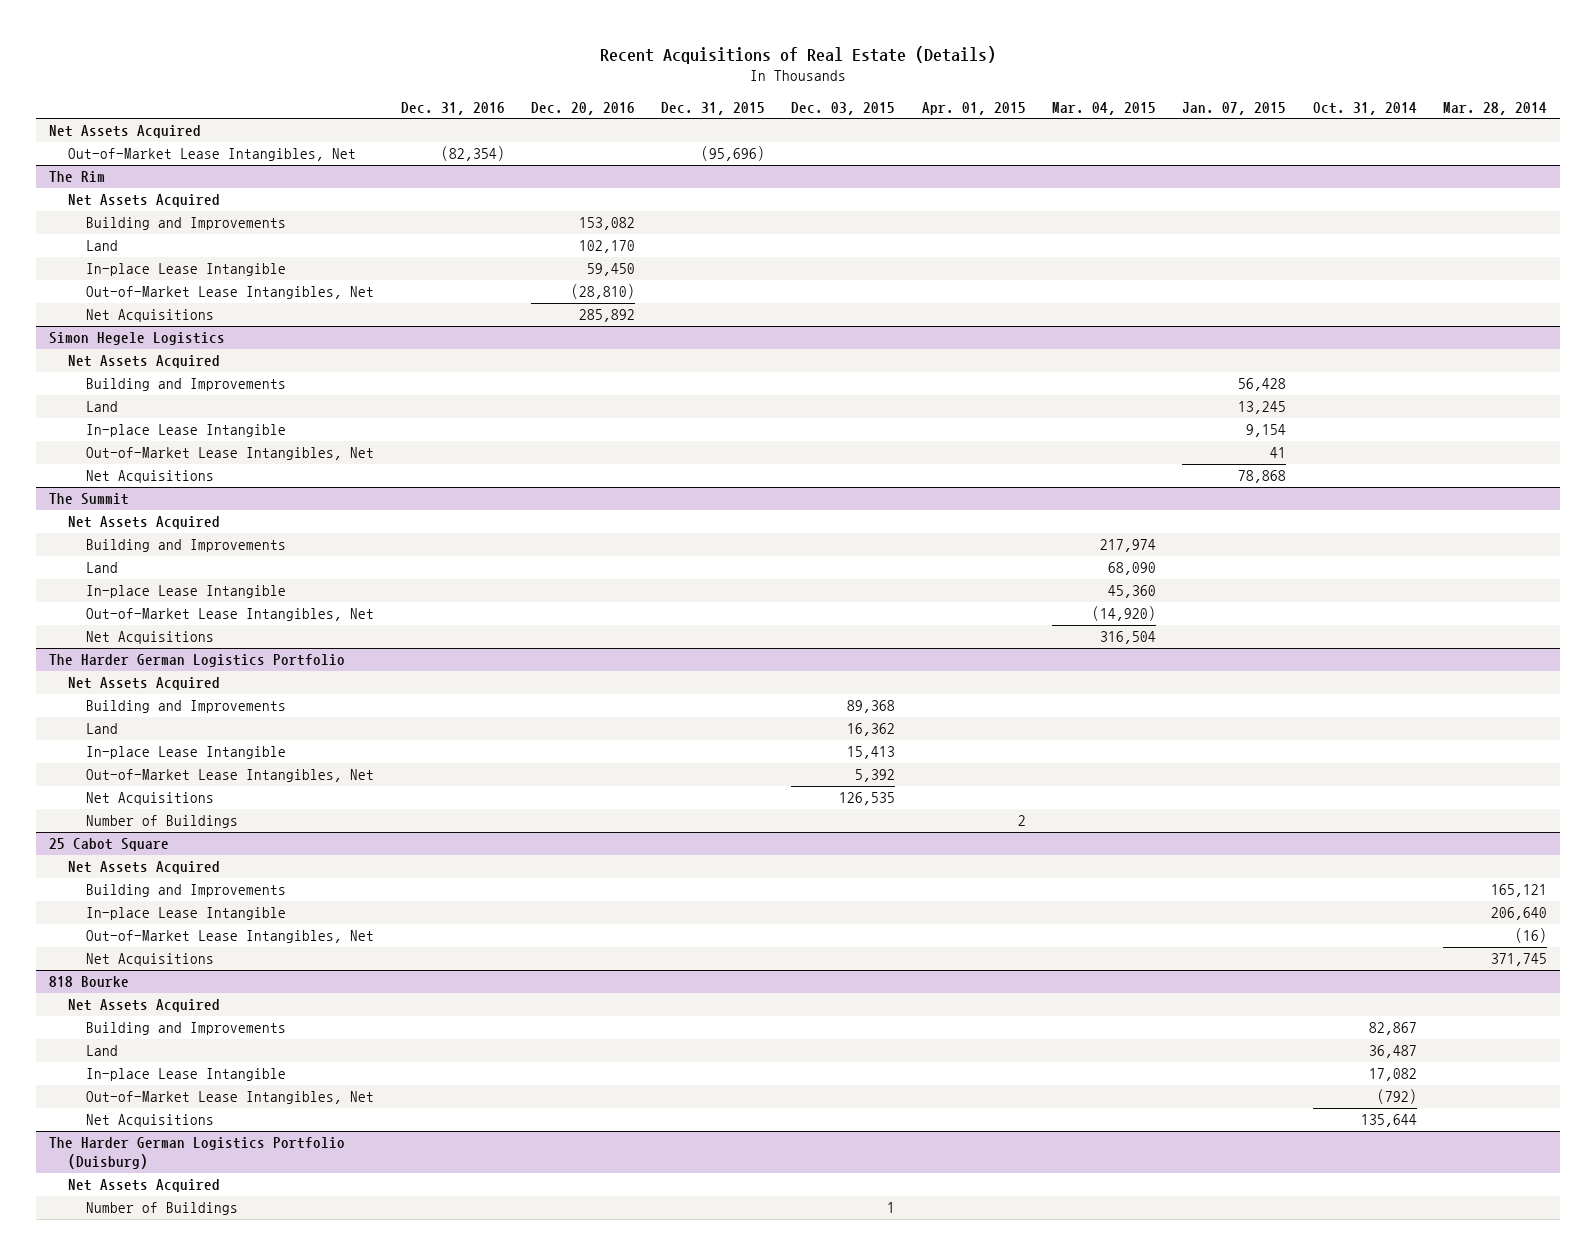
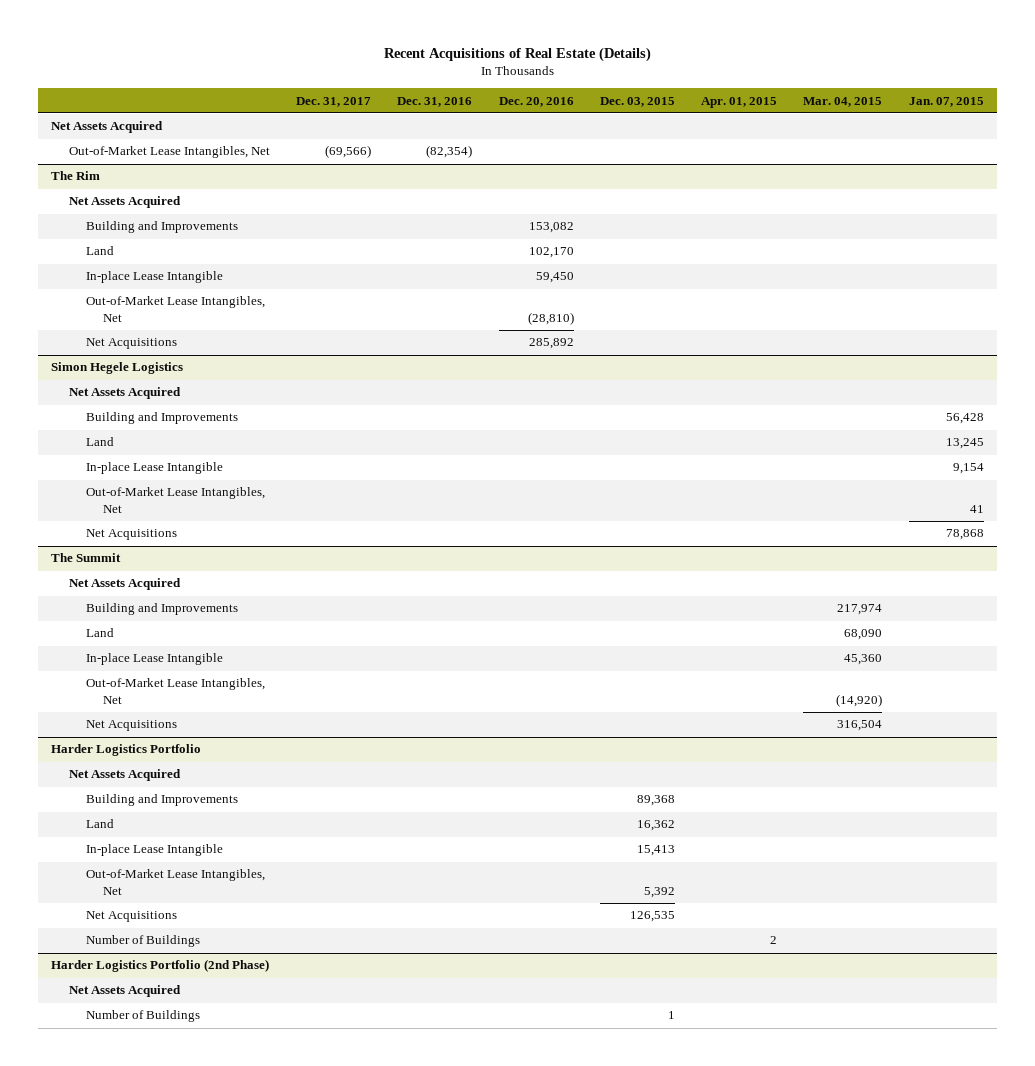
[661,101,766,115] Dec. 31, 2015 -> none
[1312,101,1417,115] Oct. 31, 2014 -> none
[1442,101,1547,115] Mar. 28, 2014 -> none
none -> [295,96,371,107] Dec. 31, 2017
[49,654,346,668] The Harder German Logistics Portfolio -> [51,744,202,757] Harder Logistics Portfolio
[49,838,170,852] 25 Cabot Square -> none
[67,861,220,875] Net Assets Acquired -> none
[86,884,287,898] Building and Improvements -> none
[86,907,287,921] In-place Lease Intangible -> none
[86,930,375,944] Out-of-Market Lease Intangibles, Net -> none
[86,953,215,967] Net Acquisitions -> none
[49,976,130,988] 818 Bourke -> none
[67,999,220,1013] Net Assets Acquired -> none
[86,1022,287,1036] Building and Improvements -> none
[86,1045,119,1057] Land -> none
[86,1068,287,1082] In-place Lease Intangible -> none
[86,1091,375,1105] Out-of-Market Lease Intangibles, Net -> none
[86,1114,215,1128] Net Acquisitions -> none
[49,1137,346,1170] The Harder German Logistics Portfolio (Duisburg) -> [51,959,270,973] Harder Logistics Portfolio (2nd Phase)

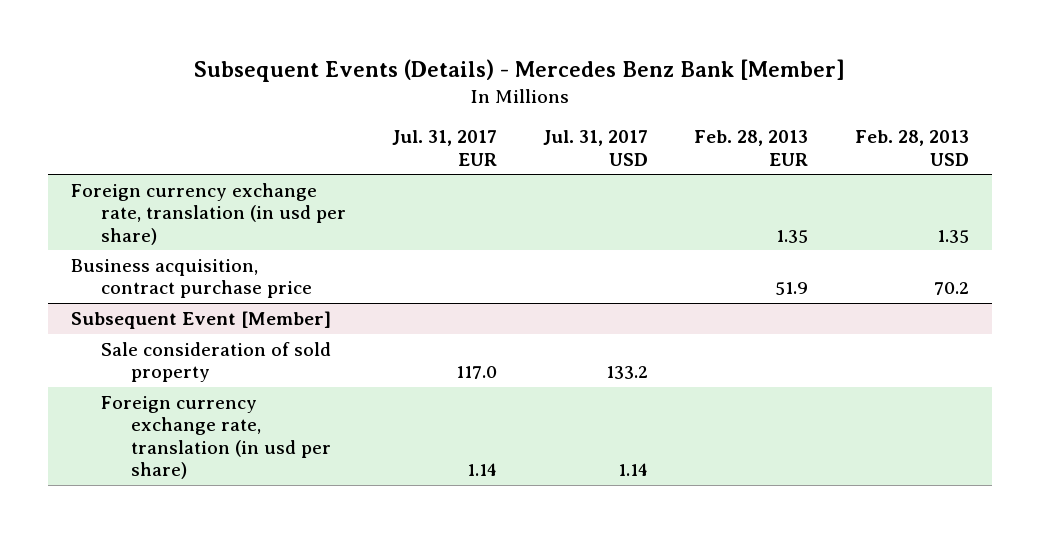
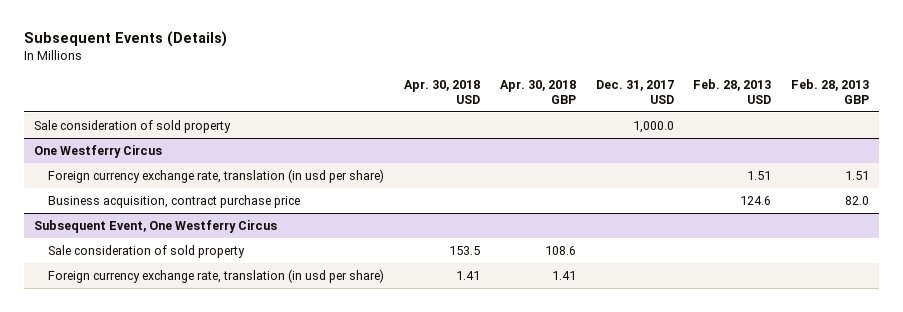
[193,58,845,82] Subsequent Events (Details) - Mercedes Benz Bank [Member] -> [23,31,227,48] Subsequent Events (Details)
[392,130,498,166] Jul. 31, 2017 EUR -> none
[543,130,649,166] Jul. 31, 2017 USD -> none
[694,130,809,166] Feb. 28, 2013 EUR -> none
none -> [404,80,481,104] Apr. 30, 2018 USD
none -> [499,80,576,104] Apr. 30, 2018 GBP
none -> [595,80,674,104] Dec. 31, 2017 USD
none -> [790,79,869,104] Feb. 28, 2013 GBP
[70,182,346,245] Foreign currency exchange rate, translation (in usd per share) -> none
[70,258,312,299] Business acquisition, contract purchase price -> none
none -> [33,119,231,133] Sale consideration of sold property
none -> [33,144,162,158] One Westferry Circus
none -> [48,168,385,183] Foreign currency exchange rate, translation (in usd per share)
none -> [48,194,301,208] Business acquisition, contract purchase price
[70,310,331,329] Subsequent Event [Member] -> [33,219,277,233] Subsequent Event, One Westferry Circus

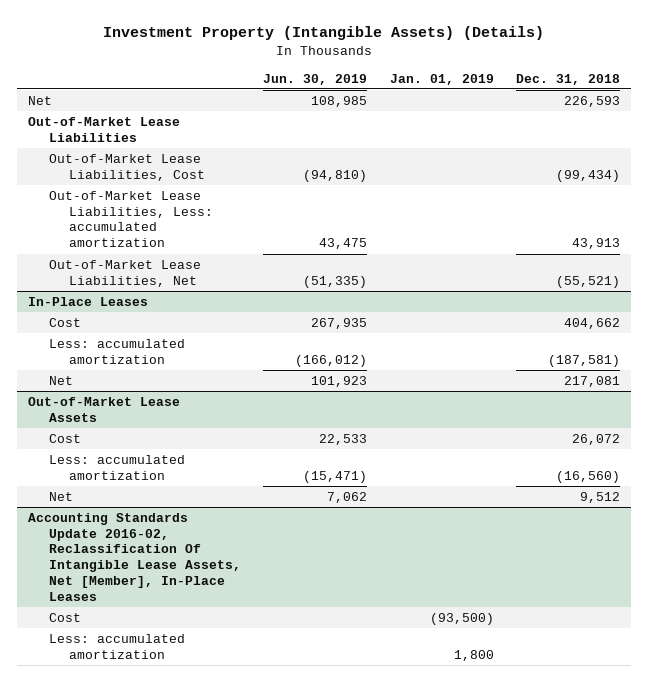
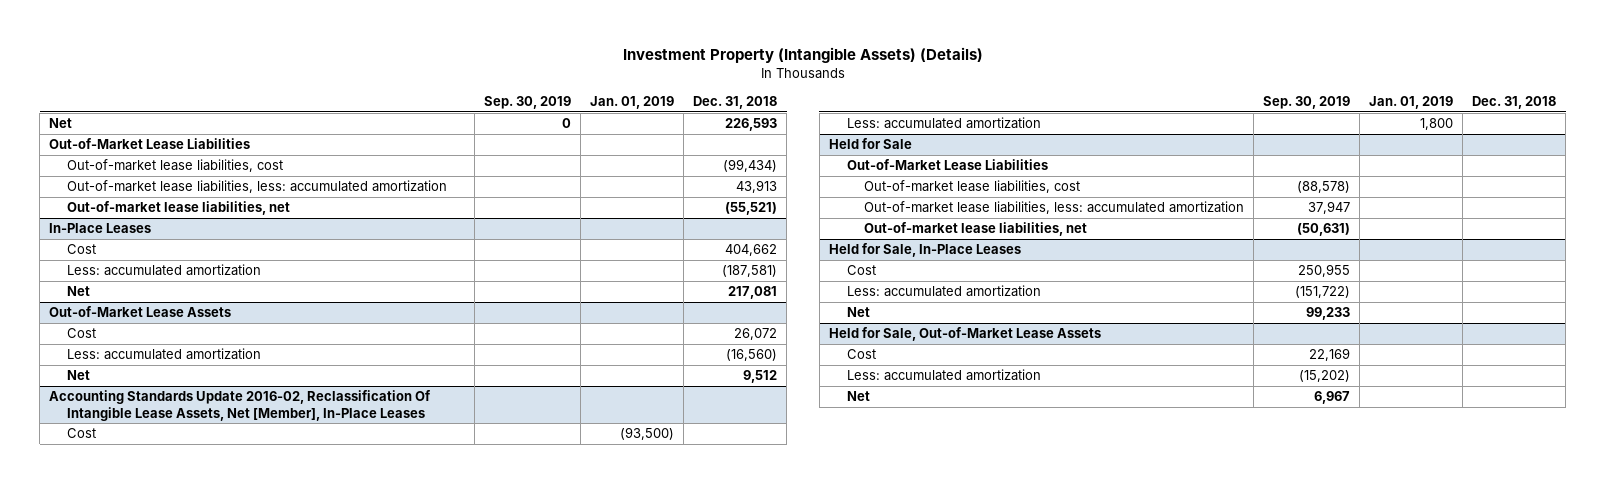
[263,73,368,85] Jun. 30, 2019 -> none
none -> [483,96,571,110] Sep. 30, 2019
[48,153,206,181] Out-of-Market Lease Liabilities, Cost -> [67,159,284,173] Out-of-market lease liabilities, cost
[48,190,214,248] Out-of-Market Lease Liabilities, Less: accumulated amortization -> [67,180,448,194] Out-of-market lease liabilities, less: accumulated amortization
[48,259,201,287] Out-of-Market Lease Liabilities, Net -> [67,201,291,216] Out-of-market lease liabilities, net
none -> [828,138,912,150] Held for Sale
none -> [846,159,1048,171] Out-of-Market Lease Liabilities
none -> [864,180,1081,194] Out-of-market lease liabilities, cost
none -> [864,201,1245,215] Out-of-market lease liabilities, less: accumulated amortization
none -> [864,222,1088,237] Out-of-market lease liabilities, net
none -> [828,243,1021,258] Held for Sale, In-Place Leases
none -> [846,265,876,276] Cost
none -> [846,285,1041,298] Less: accumulated amortization
none -> [846,307,870,318] Net
none -> [828,327,1101,342] Held for Sale, Out-of-Market Lease Assets
none -> [846,349,876,360] Cost
none -> [846,369,1041,382] Less: accumulated amortization
none -> [846,391,870,402] Net

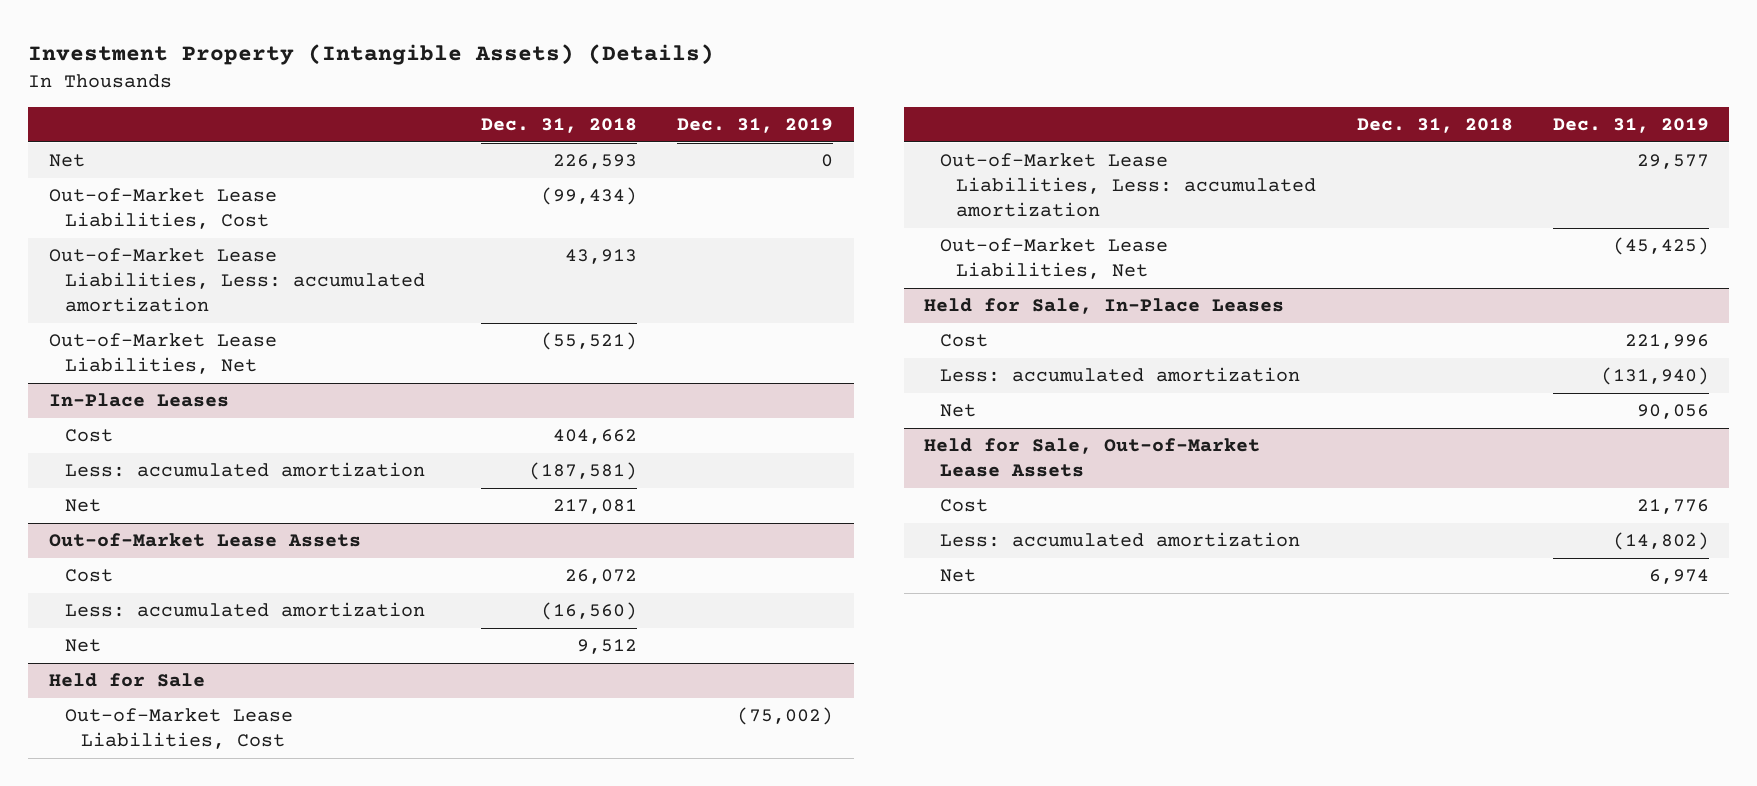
[483,96,571,110] Sep. 30, 2019 -> none
[589,96,674,110] Jan. 01, 2019 -> none
none -> [677,117,834,133] Dec. 31, 2019
[49,138,251,150] Out-of-Market Lease Liabilities -> none
[67,159,284,173] Out-of-market lease liabilities, cost -> [48,188,277,230] Out-of-Market Lease Liabilities, Cost
[67,180,448,194] Out-of-market lease liabilities, less: accumulated amortization -> [48,248,425,312] Out-of-Market Lease Liabilities, Less: accumulated amortization
[67,201,291,216] Out-of-market lease liabilities, net -> [48,333,277,375] Out-of-Market Lease Liabilities, Net
[49,390,432,421] Accounting Standards Update 2016-02, Reclassification Of Intangible Lease Assets, Net [Member], In-Place Leases -> none
[67,428,97,439] Cost -> none
[846,117,1041,130] Less: accumulated amortization -> none
[846,159,1048,171] Out-of-Market Lease Liabilities -> none
[864,180,1081,194] Out-of-market lease liabilities, cost -> [64,708,293,750] Out-of-Market Lease Liabilities, Cost
[864,201,1245,215] Out-of-market lease liabilities, less: accumulated amortization -> [940,153,1317,217] Out-of-Market Lease Liabilities, Less: accumulated amortization
[864,222,1088,237] Out-of-market lease liabilities, net -> [940,238,1169,280] Out-of-Market Lease Liabilities, Net

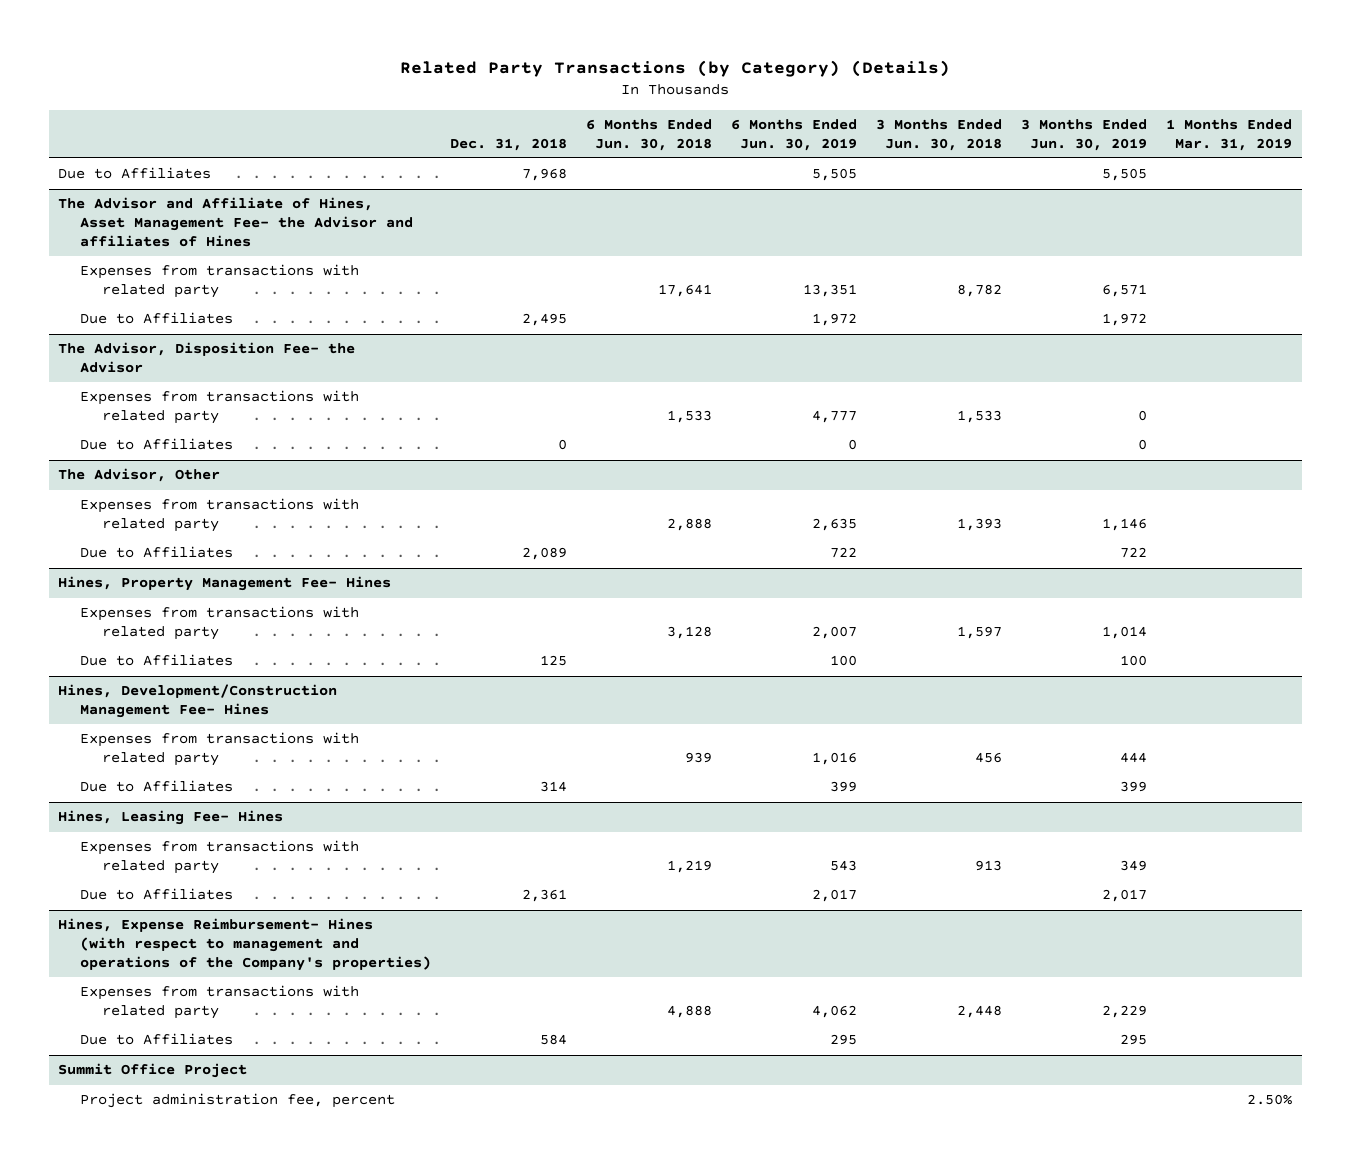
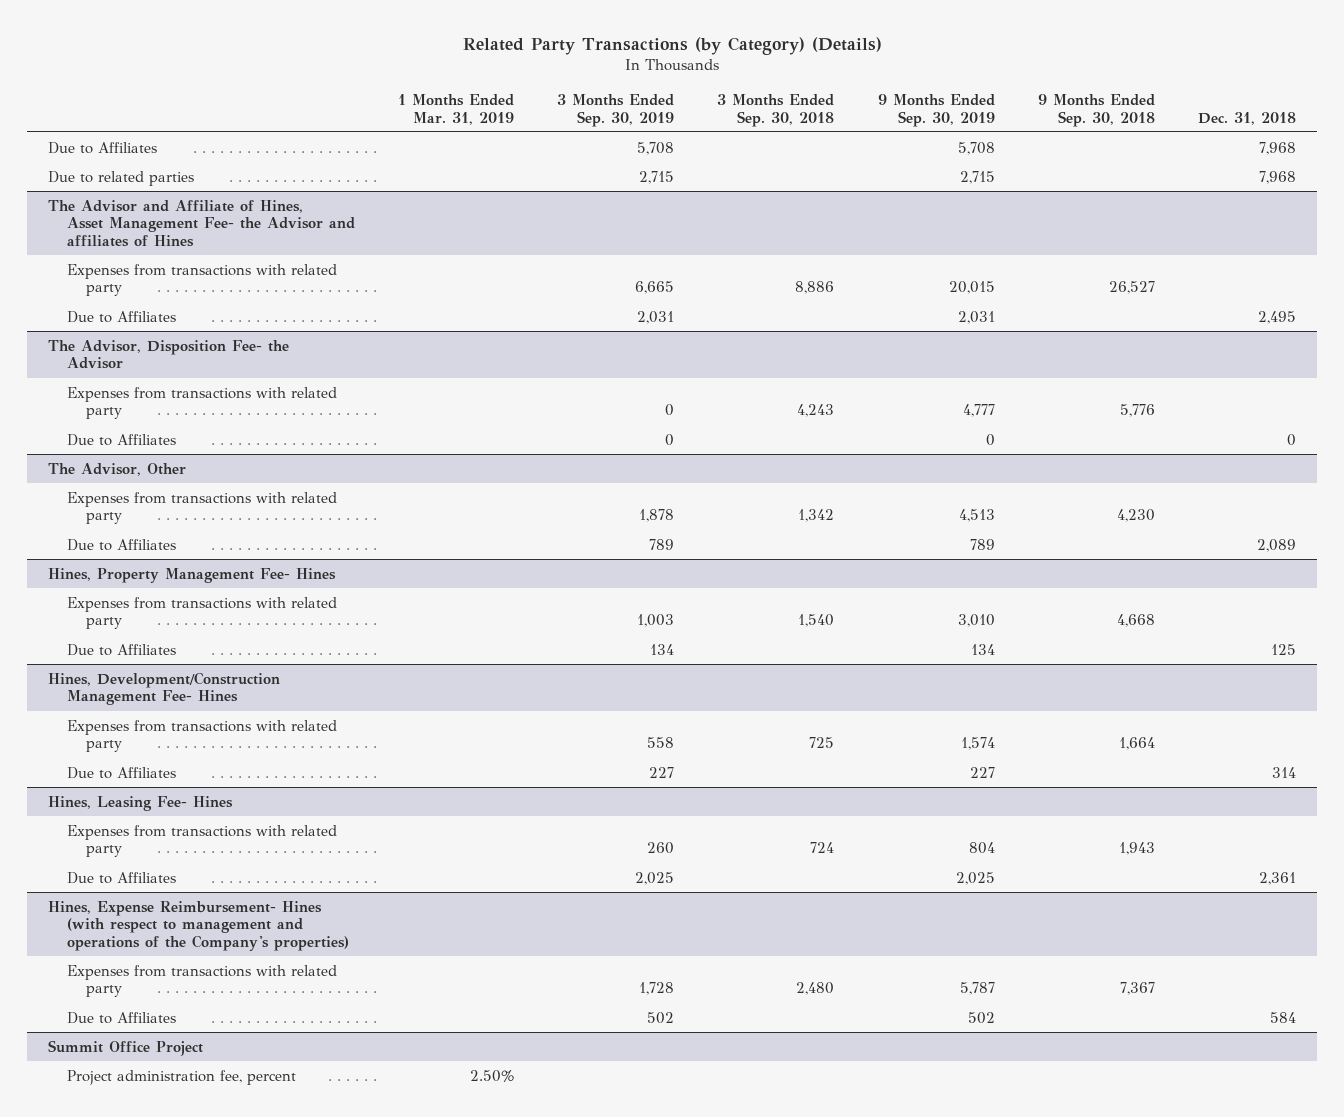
[586,119,713,151] 6 Months Ended Jun. 30, 2018 -> none
[731,119,858,151] 6 Months Ended Jun. 30, 2019 -> none
[876,119,1003,151] 3 Months Ended Jun. 30, 2018 -> none
[1021,119,1148,151] 3 Months Ended Jun. 30, 2019 -> none
none -> [557,94,675,127] 3 Months Ended Sep. 30, 2019
none -> [717,94,835,127] 3 Months Ended Sep. 30, 2018
none -> [877,94,995,127] 9 Months Ended Sep. 30, 2019
none -> [1037,94,1155,127] 9 Months Ended Sep. 30, 2018
none -> [48,170,195,186] Due to related parties

